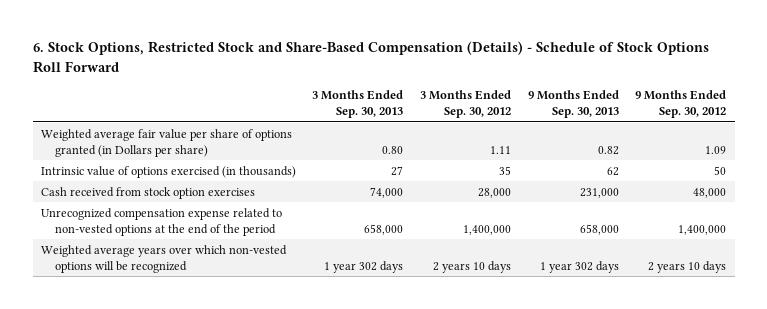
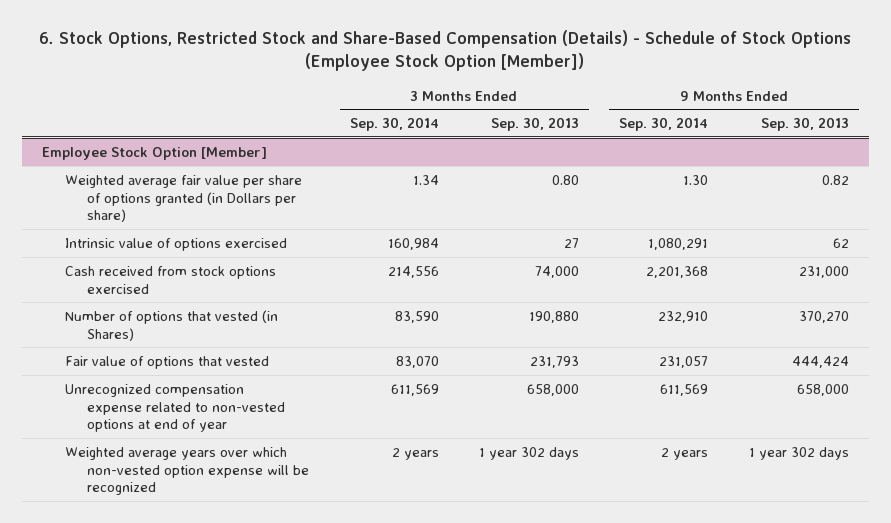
[32,41,709,73] 6. Stock Options, Restricted Stock and Share-Based Compensation (Details) - Schedule of Stock Options Roll Forward -> [39,30,852,72] 6. Stock Options, Restricted Stock and Share-Based Compensation (Details) - Schedule of Stock Options (Employee Stock Option [Member])
[420,90,512,119] 3 Months Ended Sep. 30, 2012 -> none
[635,90,727,119] 9 Months Ended Sep. 30, 2012 -> none
none -> [349,117,439,132] Sep. 30, 2014
none -> [619,117,709,132] Sep. 30, 2014
none -> [41,146,267,160] Employee Stock Option [Member]
[40,165,296,178] Intrinsic value of options exercised (in thousands) -> [64,237,287,251] Intrinsic value of options exercised
[40,186,255,199] Cash received from stock option exercises -> [64,265,276,294] Cash received from stock options exercised
none -> [64,309,278,341] Number of options that vested (in Shares)
none -> [64,355,269,369] Fair value of options that vested
[40,207,282,236] Unrecognized compensation expense related to non-vested options at the end of the period -> [64,383,286,433] Unrecognized compensation expense related to non-vested options at end of year
[40,244,287,273] Weighted average years over which non-vested options will be recognized -> [64,446,310,496] Weighted average years over which non-vested option expense will be recognized

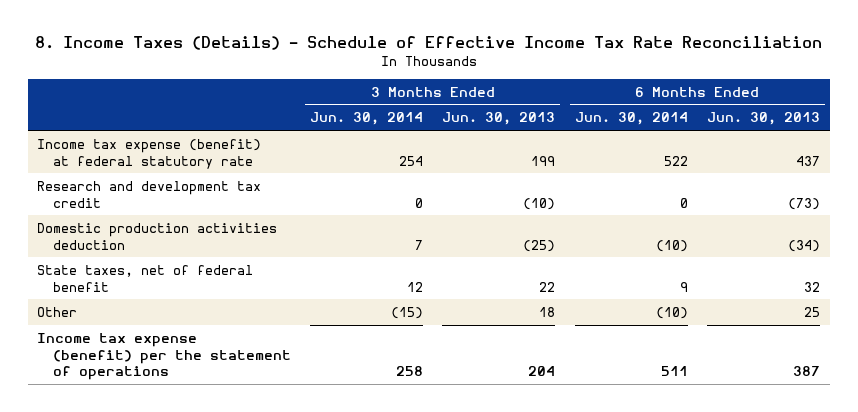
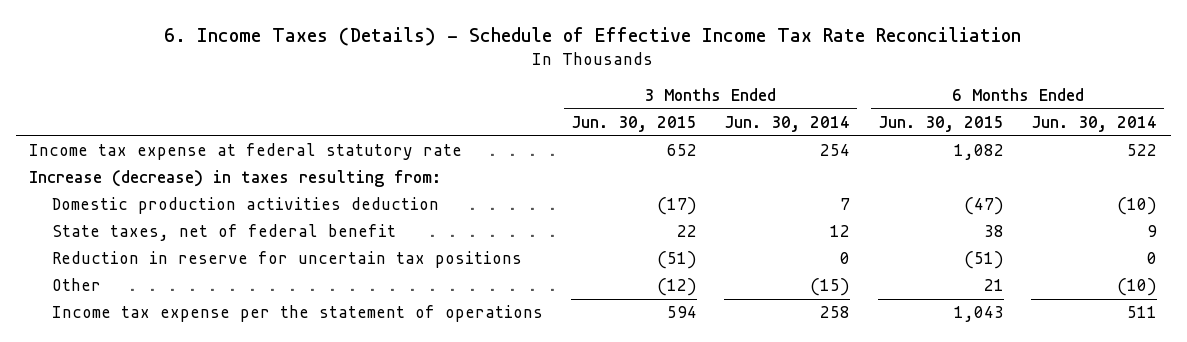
[34,36,822,51] 8. Income Taxes (Details) - Schedule of Effective Income Tax Rate Reconciliation -> [164,26,1022,46] 6. Income Taxes (Details) - Schedule of Effective Income Tax Rate Reconciliation
[442,112,556,126] Jun. 30, 2013 -> none
[707,112,821,126] Jun. 30, 2013 -> none
none -> [570,116,697,133] Jun. 30, 2015
none -> [877,116,1004,133] Jun. 30, 2015
[37,180,262,208] Research and development tax credit -> none
[37,138,262,169] Income tax expense (benefit) at federal statutory rate -> [29,143,463,161] Income tax expense at federal statutory rate
none -> [29,170,442,188] Increase (decrease) in taxes resulting from:
none -> [52,251,523,269] Reduction in reserve for uncertain tax positions
[37,332,291,381] Income tax expense (benefit) per the statement of operations -> [52,305,544,323] Income tax expense per the statement of operations

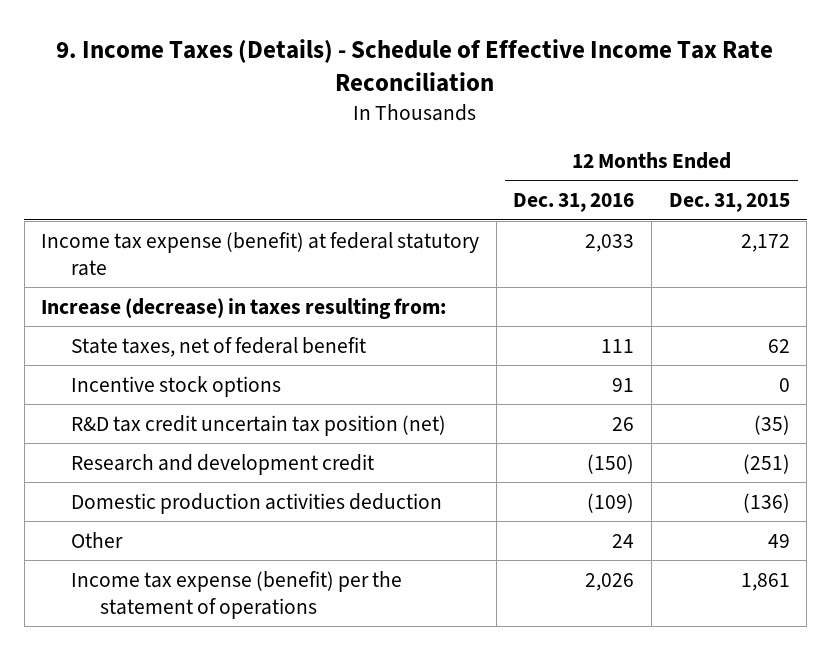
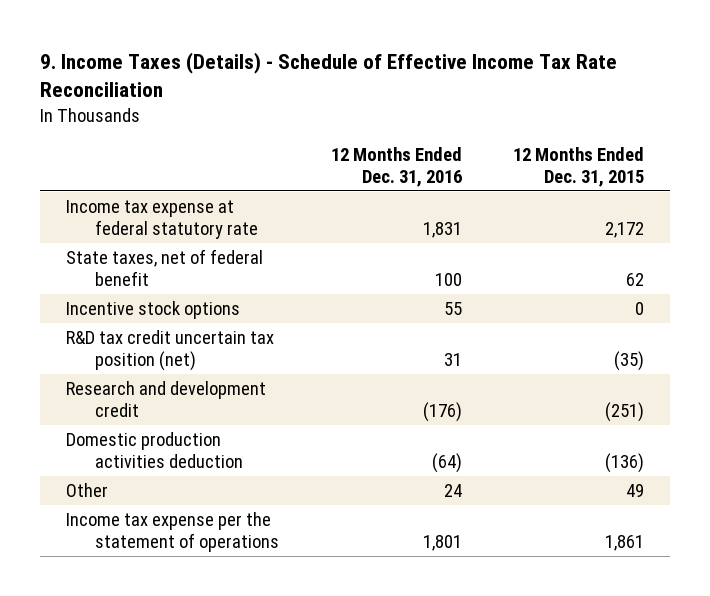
[41,297,447,319] Increase (decrease) in taxes resulting from: -> none
[41,231,480,276] Income tax expense (benefit) at federal statutory rate -> [66,200,259,239] Income tax expense at federal statutory rate
[585,233,635,252] 2,033 -> [422,221,462,238] 1,831
[601,338,635,353] 111 -> [434,272,462,286] 100
[612,377,635,392] 91 -> [443,302,462,316] 55
[612,416,635,431] 26 -> [443,352,462,366] 31
[587,453,635,474] (150) -> [422,401,462,422] (176)
[587,492,635,513] (109) -> [431,452,462,473] (64)
[70,570,402,619] Income tax expense (benefit) per the statement of operations -> [66,512,280,552] Income tax expense per the statement of operations
[585,572,635,591] 2,026 -> [422,534,462,551] 1,801

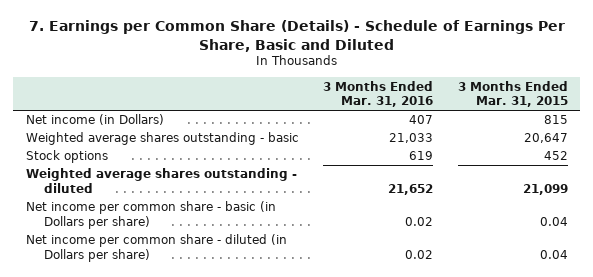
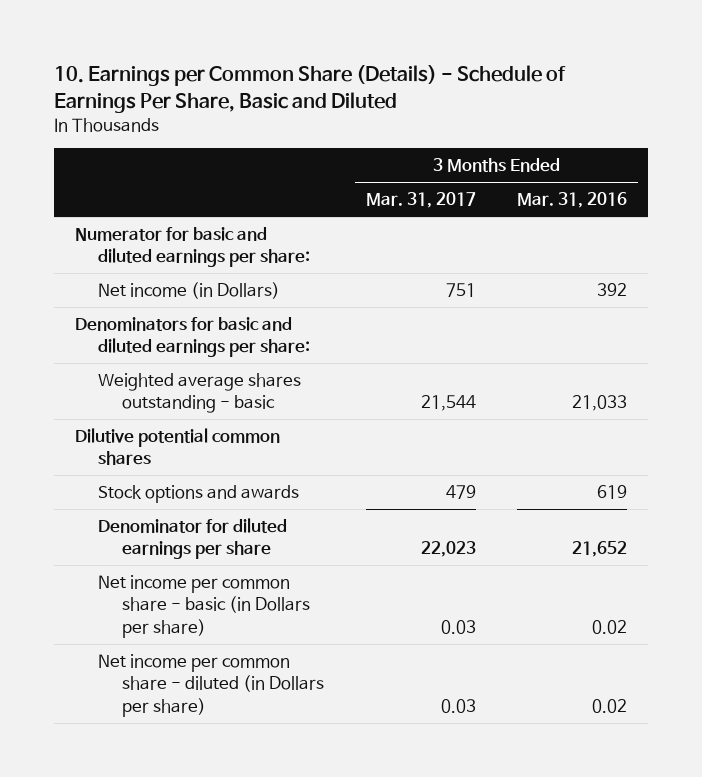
[28,20,565,52] 7. Earnings per Common Share (Details) - Schedule of Earnings Per Share, Basic and Diluted -> [54,64,567,113] 10. Earnings per Common Share (Details) - Schedule of Earnings Per Share, Basic and Diluted
[457,80,568,108] 3 Months Ended Mar. 31, 2015 -> none
none -> [365,192,476,209] Mar. 31, 2017
none -> [74,227,311,268] Numerator for basic and diluted earnings per share:
[409,115,434,125] 407 -> [597,283,628,297] 392
none -> [74,317,311,358] Denominators for basic and diluted earnings per share:
none -> [74,428,280,466] Dilutive potential common shares
[25,150,108,164] Stock options -> [98,485,300,504] Stock options and awards
[25,168,297,194] Weighted average shares outstanding - diluted -> [98,518,288,560] Denominator for diluted earnings per share

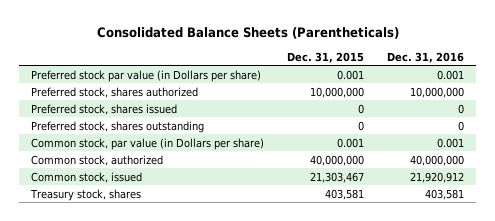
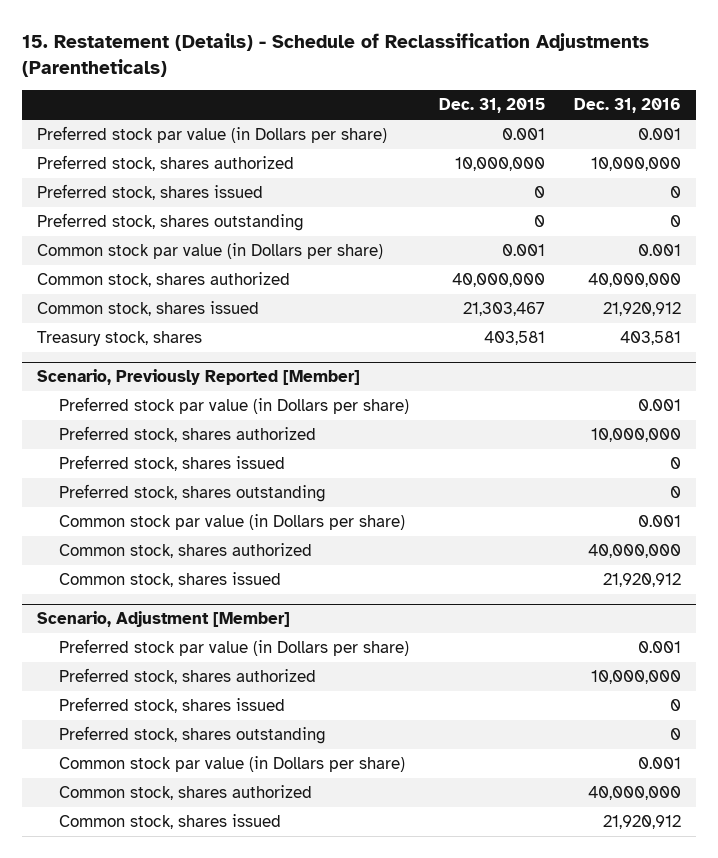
[96,26,399,39] Consolidated Balance Sheets (Parentheticals) -> [22,32,650,77] 15. Restatement (Details) - Schedule of Reclassification Adjustments (Parentheticals)
[31,137,265,150] Common stock, par value (in Dollars per share) -> [37,243,384,260] Common stock par value (in Dollars per share)
[31,154,164,166] Common stock, authorized -> [37,272,291,288] Common stock, shares authorized
[31,171,143,183] Common stock, issued -> [37,301,260,317] Common stock, shares issued
none -> [37,369,361,386] Scenario, Previously Reported [Member]
none -> [59,397,410,415] Preferred stock par value (in Dollars per share)
none -> [59,426,317,443] Preferred stock, shares authorized
none -> [59,455,286,472] Preferred stock, shares issued
none -> [59,484,327,503] Preferred stock, shares outstanding
none -> [59,514,406,531] Common stock par value (in Dollars per share)
none -> [59,543,313,559] Common stock, shares authorized
none -> [59,572,282,588] Common stock, shares issued
none -> [37,611,291,628] Scenario, Adjustment [Member]
none -> [59,639,410,657] Preferred stock par value (in Dollars per share)
none -> [59,668,317,685] Preferred stock, shares authorized
none -> [59,697,286,714] Preferred stock, shares issued
none -> [59,726,327,745] Preferred stock, shares outstanding
none -> [59,756,406,773] Common stock par value (in Dollars per share)
none -> [59,785,313,801] Common stock, shares authorized
none -> [59,814,282,830] Common stock, shares issued

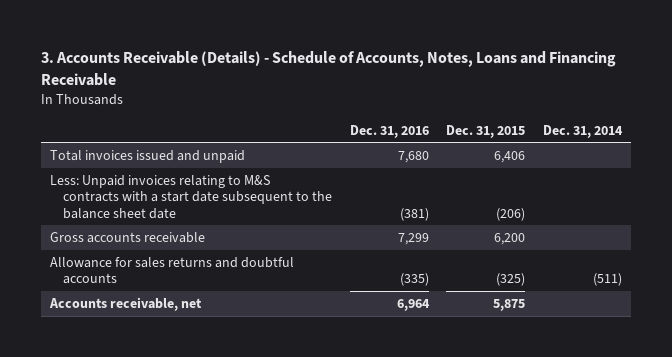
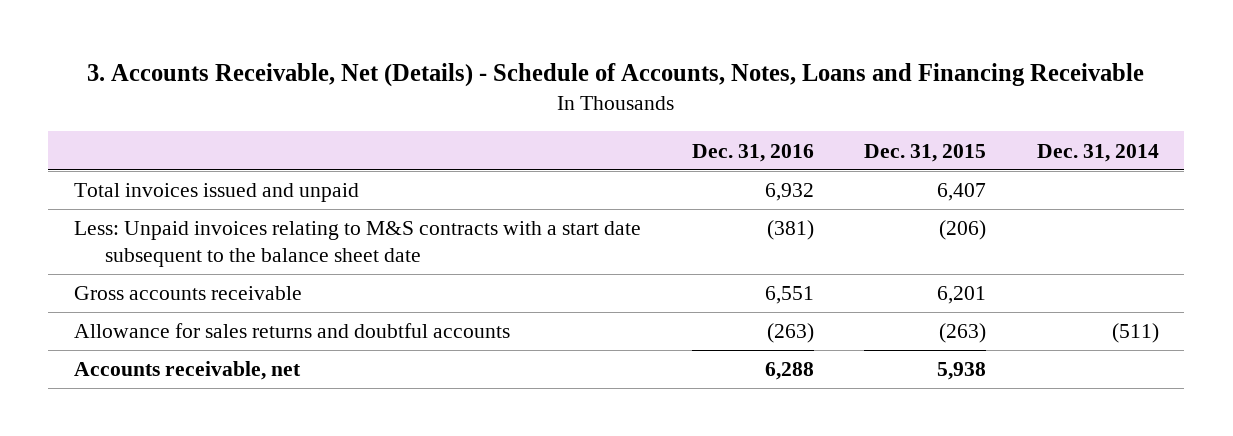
[41,50,617,86] 3. Accounts Receivable (Details) - Schedule of Accounts, Notes, Loans and Financing Receivable -> [87,63,1145,88] 3. Accounts Receivable, Net (Details) - Schedule of Accounts, Notes, Loans and Financing Receivable
[397,150,429,163] 7,680 -> [764,183,814,202] 6,932
[494,150,526,163] 6,406 -> [937,183,987,202] 6,407
[397,232,429,245] 7,299 -> [764,286,814,305] 6,551
[494,232,526,245] 6,200 -> [937,286,987,305] 6,201
[399,273,429,287] (335) -> [766,323,814,344] (263)
[496,273,526,287] (325) -> [939,323,987,344] (263)
[396,298,430,311] 6,964 -> [764,362,814,381] 6,288
[493,298,526,311] 5,875 -> [937,362,987,381] 5,938

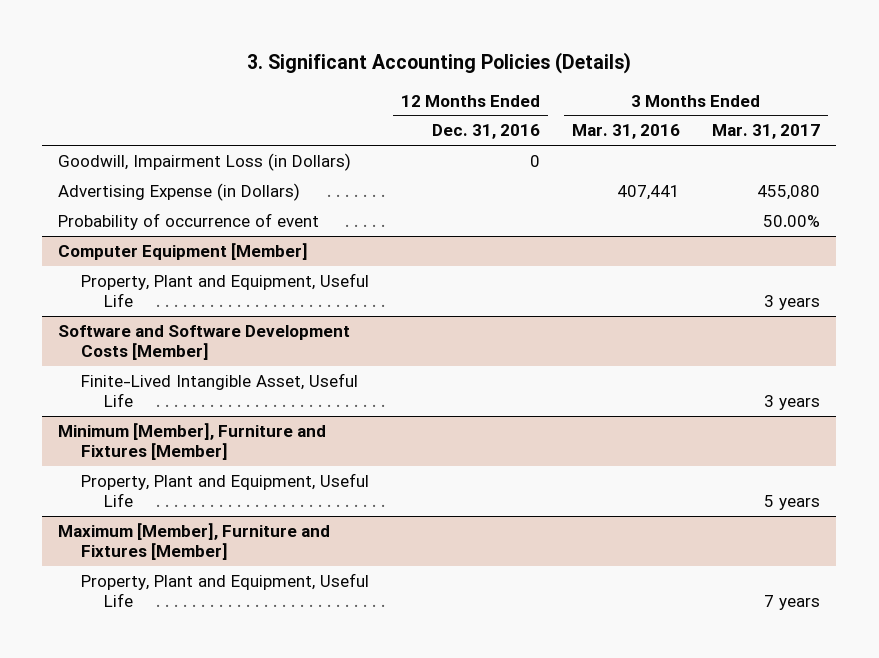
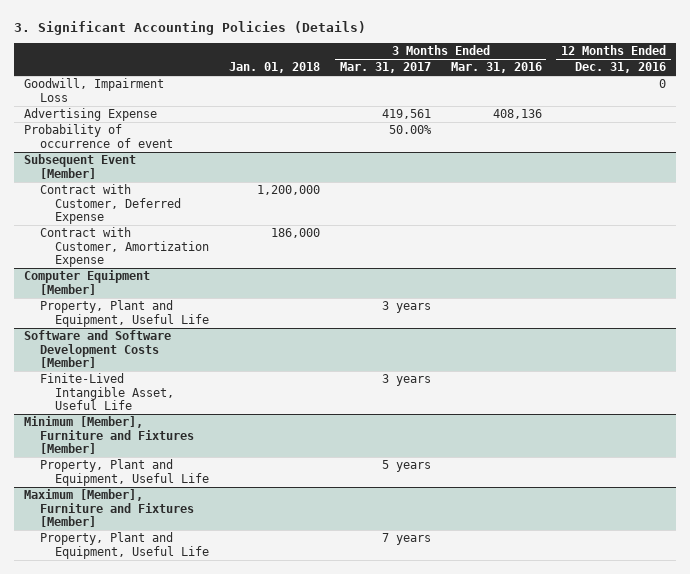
none -> [229,62,321,74] Jan. 01, 2018
[58,152,352,171] Goodwill, Impairment Loss (in Dollars) -> [23,78,164,102] Goodwill, Impairment Loss
[58,182,301,201] Advertising Expense (in Dollars) -> [23,108,157,122] Advertising Expense
[617,184,681,200] 407,441 -> [492,109,542,120] 408,136
[757,184,821,200] 455,080 -> [381,109,431,120] 419,561
none -> [23,154,136,179] Subsequent Event [Member]
none -> [39,184,182,224] Contract with Customer, Deferred Expense
none -> [39,227,210,267] Contract with Customer, Amortization Expense

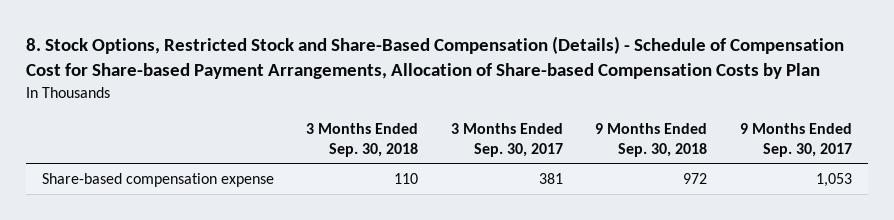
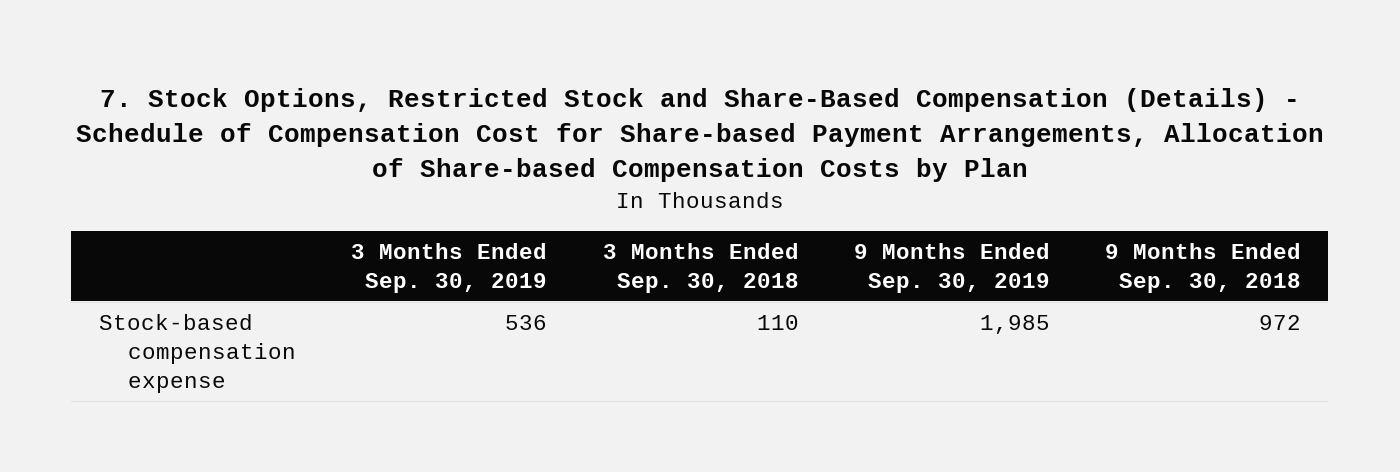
[25,35,844,79] 8. Stock Options, Restricted Stock and Share-Based Compensation (Details) - Schedule of Compensation Cost for Share-based Payment Arrangements, Allocation of Share-based Compensation Costs by Plan -> [75,87,1324,183] 7. Stock Options, Restricted Stock and Share-Based Compensation (Details) - Schedule of Compensation Cost for Share-based Payment Arrangements, Allocation of Share-based Compensation Costs by Plan
[450,123,563,157] 3 Months Ended Sep. 30, 2017 -> none
[739,123,852,157] 9 Months Ended Sep. 30, 2017 -> none
none -> [351,242,548,293] 3 Months Ended Sep. 30, 2019
none -> [853,242,1050,293] 9 Months Ended Sep. 30, 2019
[42,173,275,188] Share-based compensation expense -> [99,314,297,393] Stock-based compensation expense

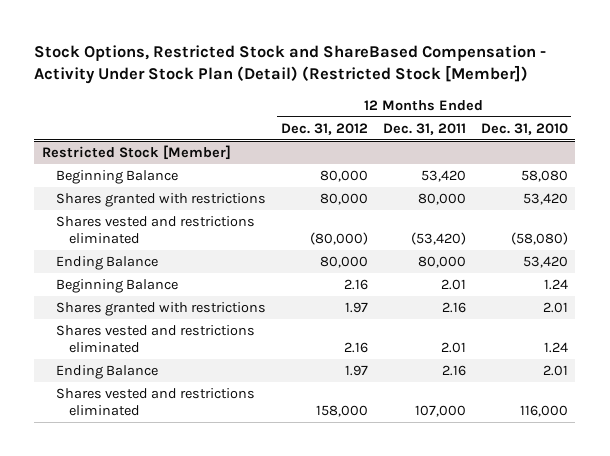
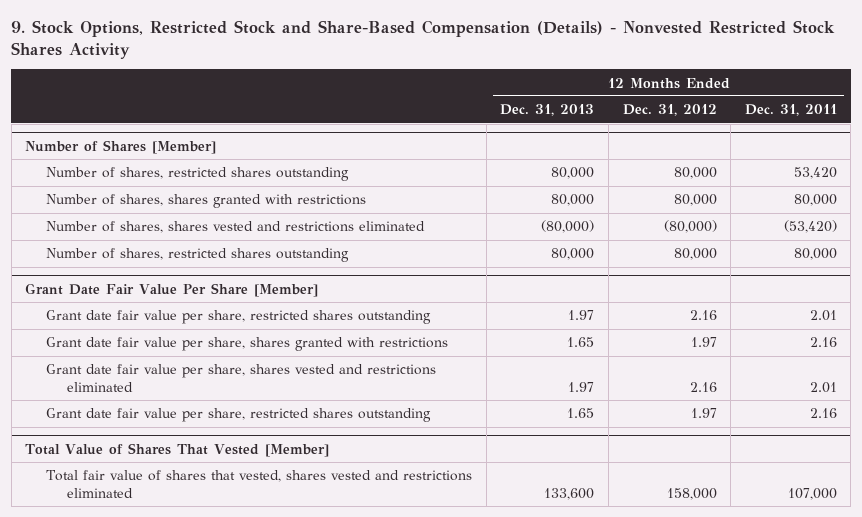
[34,44,547,85] Stock Options, Restricted Stock and ShareBased Compensation - Activity Under Stock Plan (Detail) (Restricted Stock [Member]) -> [11,20,836,60] 9. Stock Options, Restricted Stock and Share-Based Compensation (Details) - Nonvested Restricted Stock Shares Activity
[480,122,568,135] Dec. 31, 2010 -> none
none -> [500,104,595,117] Dec. 31, 2013
[41,145,231,161] Restricted Stock [Member] -> none
none -> [25,139,217,154] Number of Shares [Member]
[55,170,178,185] Beginning Balance -> [46,167,350,182] Number of shares, restricted shares outstanding
[55,193,266,208] Shares granted with restrictions -> [46,194,367,209] Number of shares, shares granted with restrictions
[55,216,255,245] Shares vested and restrictions eliminated -> [46,221,426,234] Number of shares, shares vested and restrictions eliminated
[55,256,158,271] Ending Balance -> [46,248,350,263] Number of shares, restricted shares outstanding
none -> [25,282,319,297] Grant Date Fair Value Per Share [Member]
[55,279,178,294] Beginning Balance -> [46,310,432,325] Grant date fair value per share, restricted shares outstanding
[55,302,266,317] Shares granted with restrictions -> [46,337,449,352] Grant date fair value per share, shares granted with restrictions
[55,325,255,354] Shares vested and restrictions eliminated -> [46,364,437,392] Grant date fair value per share, shares vested and restrictions eliminated
[55,365,158,380] Ending Balance -> [46,408,432,423] Grant date fair value per share, restricted shares outstanding
none -> [25,442,330,457] Total Value of Shares That Vested [Member]
[55,388,255,417] Shares vested and restrictions eliminated -> [46,470,473,498] Total fair value of shares that vested, shares vested and restrictions eliminated

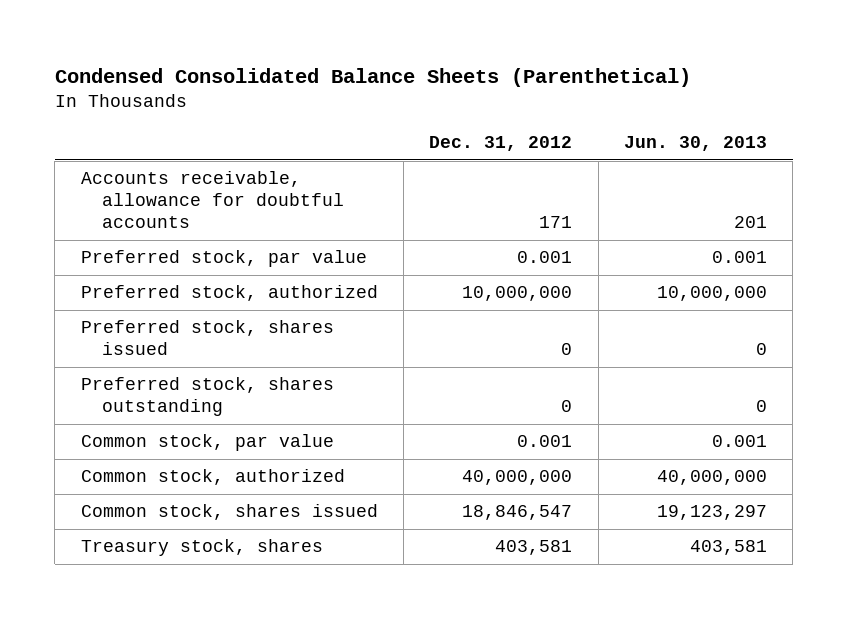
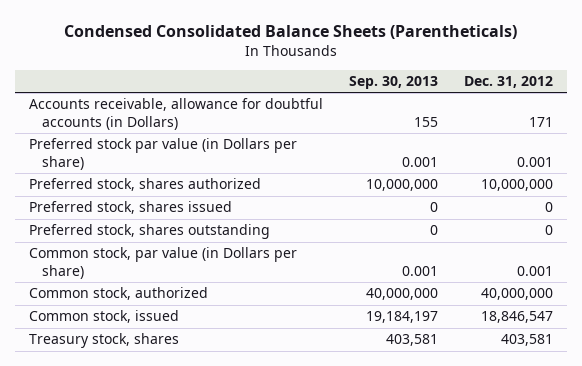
[54,67,691,87] Condensed Consolidated Balance Sheets (Parenthetical) -> [64,24,518,39] Condensed Consolidated Balance Sheets (Parentheticals)
[623,136,767,152] Jun. 30, 2013 -> none
none -> [349,75,439,89] Sep. 30, 2013
[80,171,344,229] Accounts receivable, allowance for doubtful accounts -> [28,98,323,130] Accounts receivable, allowance for doubtful accounts (in Dollars)
[80,250,367,268] Preferred stock, par value -> [28,138,297,170] Preferred stock par value (in Dollars per share)
[80,285,378,302] Preferred stock, authorized -> [28,178,261,192] Preferred stock, shares authorized
[80,434,334,452] Common stock, par value -> [28,247,297,279] Common stock, par value (in Dollars per share)
[80,504,378,521] Common stock, shares issued -> [28,310,179,324] Common stock, issued

